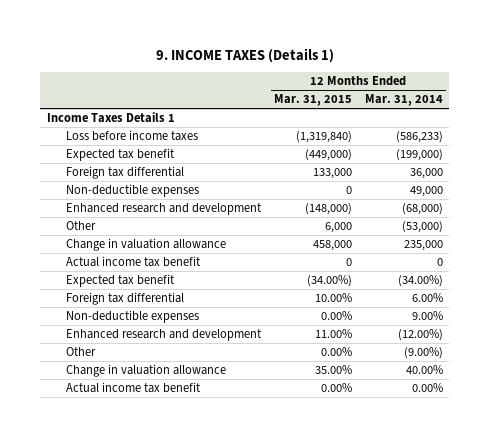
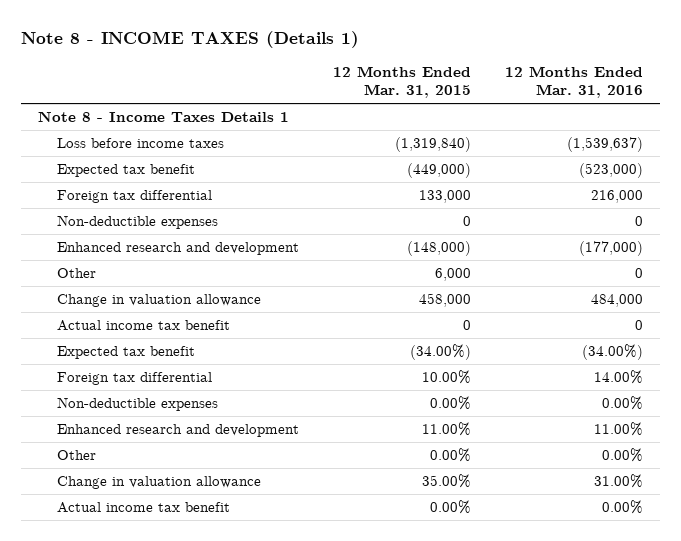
[155,47,334,63] 9. INCOME TAXES (Details 1) -> [21,31,360,49] Note 8 - INCOME TAXES (Details 1)
[364,94,443,107] Mar. 31, 2014 -> none
none -> [504,66,643,99] 12 Months Ended Mar. 31, 2016
[46,112,175,124] Income Taxes Details 1 -> [37,111,289,123] Note 8 - Income Taxes Details 1

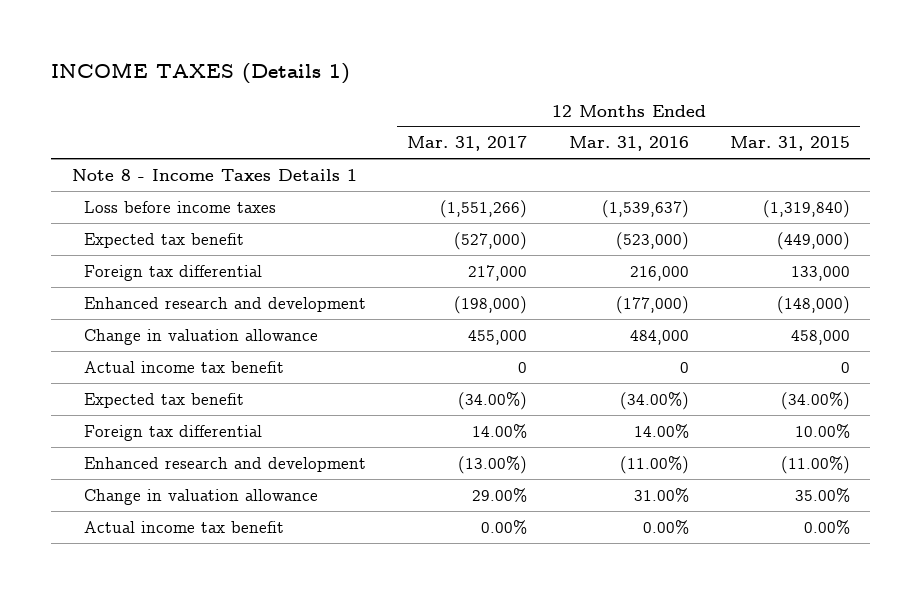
[21,31,360,49] Note 8 - INCOME TAXES (Details 1) -> [51,61,351,84] INCOME TAXES (Details 1)
none -> [407,136,528,152] Mar. 31, 2017
[57,215,219,230] Non-deductible expenses -> none
[57,268,97,279] Other -> none
[57,397,219,412] Non-deductible expenses -> none
[57,450,97,461] Other -> none
[422,422,472,437] 11.00% -> [780,455,850,474] (11.00%)
[593,422,643,437] 11.00% -> [619,455,689,474] (11.00%)

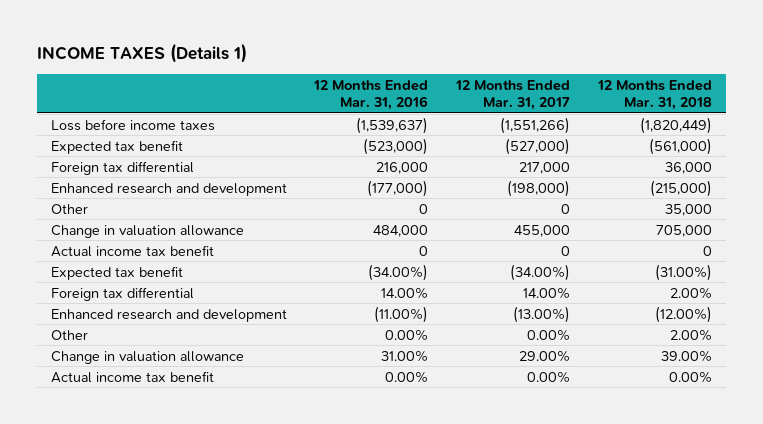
[729,136,850,152] Mar. 31, 2015 -> none
none -> [597,79,713,111] 12 Months Ended Mar. 31, 2018
[71,168,357,181] Note 8 - Income Taxes Details 1 -> none
none -> [50,203,88,214] Other
none -> [50,329,88,340] Other

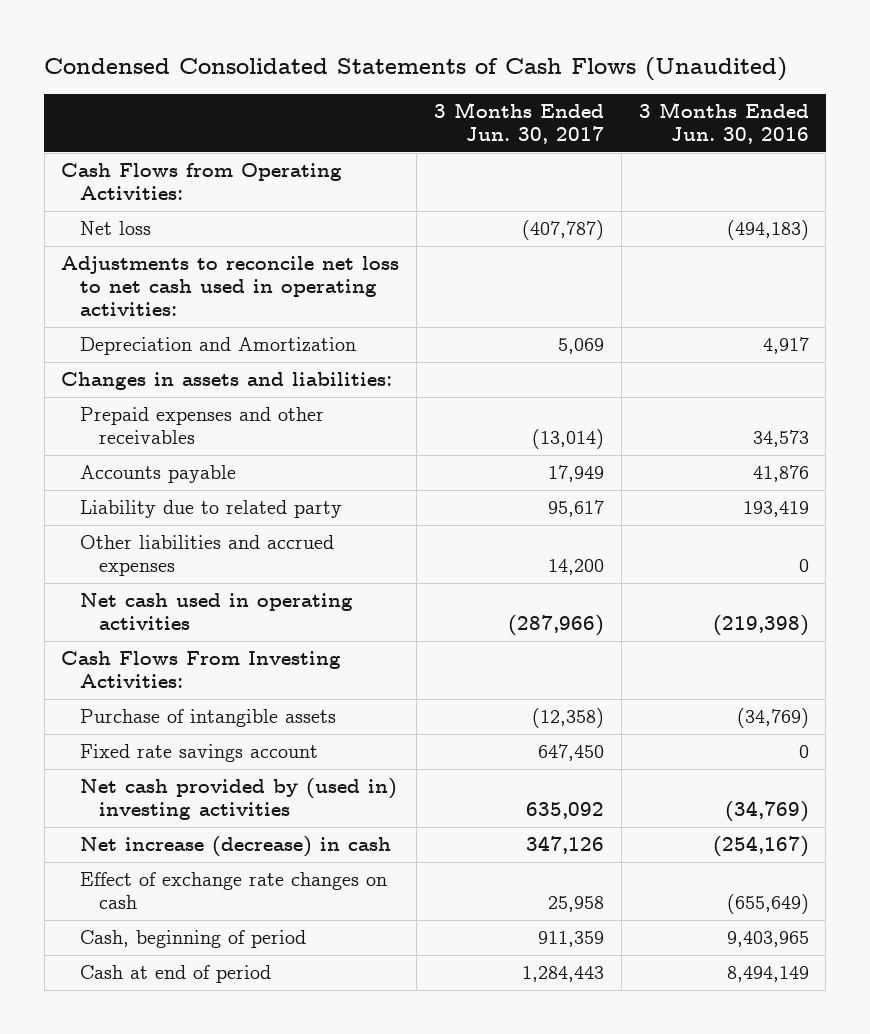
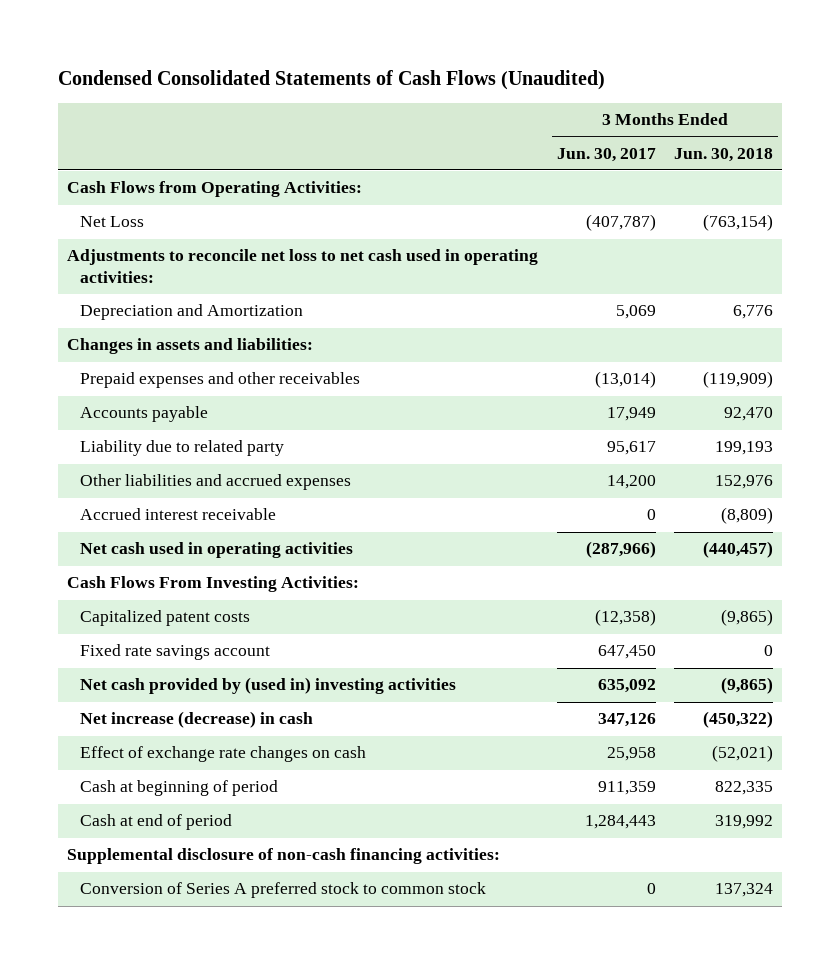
[638,101,809,145] 3 Months Ended Jun. 30, 2016 -> none
none -> [673,147,773,162] Jun. 30, 2018
[80,220,152,235] Net loss -> [80,216,145,228] Net Loss
none -> [80,508,277,521] Accrued interest receivable
[80,708,337,727] Purchase of intangible assets -> [80,610,251,627] Capitalized patent costs
[80,929,307,948] Cash, beginning of period -> [80,780,279,797] Cash at beginning of period
none -> [67,848,501,865] Supplemental disclosure of non-cash financing activities:
none -> [80,882,487,899] Conversion of Series A preferred stock to common stock

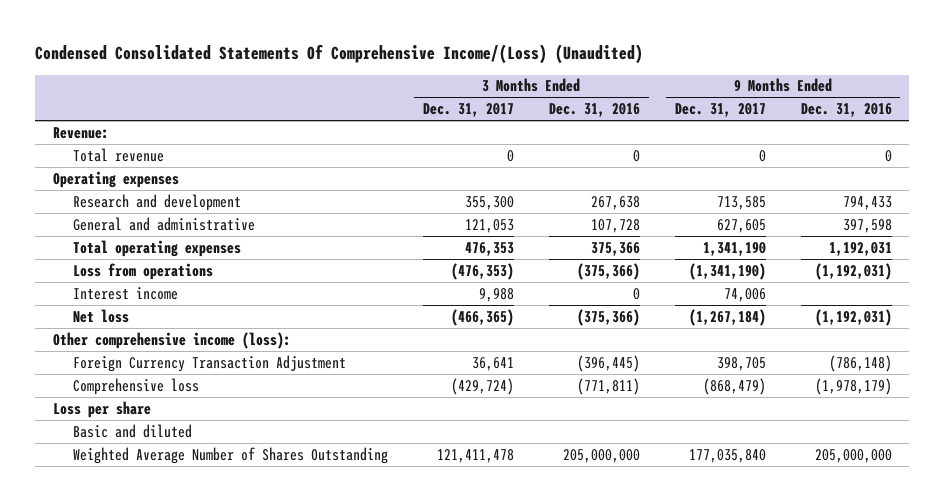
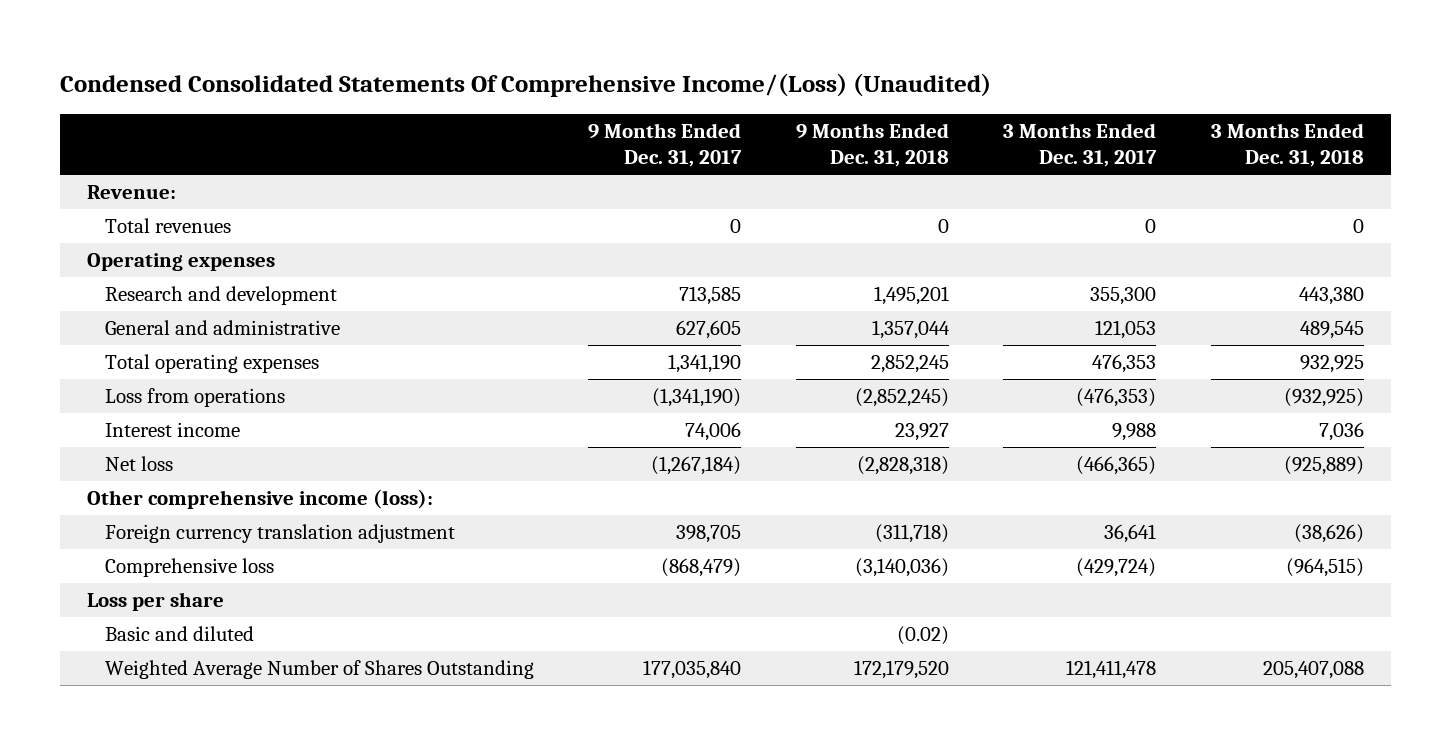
[548,103,640,118] Dec. 31, 2016 -> none
[800,103,892,118] Dec. 31, 2016 -> none
none -> [795,122,949,168] 9 Months Ended Dec. 31, 2018
none -> [1211,122,1365,168] 3 Months Ended Dec. 31, 2018
[72,147,164,162] Total revenue -> [104,218,231,234] Total revenues
[72,354,346,372] Foreign Currency Transaction Adjustment -> [104,524,455,544] Foreign currency translation adjustment

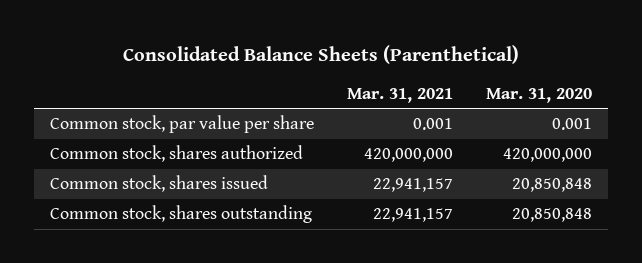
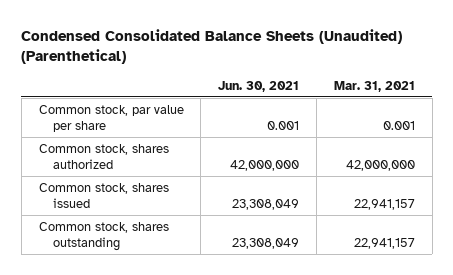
[123,44,520,64] Consolidated Balance Sheets (Parenthetical) -> [21,29,403,65] Condensed Consolidated Balance Sheets (Unaudited) (Parenthetical)
[485,87,592,103] Mar. 31, 2020 -> none
none -> [218,80,300,92] Jun. 30, 2021
[364,148,454,163] 420,000,000 -> [345,160,415,172] 42,000,000

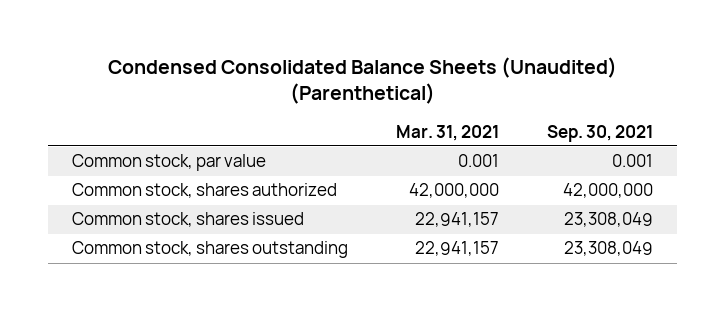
[218,80,300,92] Jun. 30, 2021 -> none
none -> [547,124,654,142] Sep. 30, 2021
[38,104,184,133] Common stock, par value per share -> [71,154,266,172] Common stock, par value

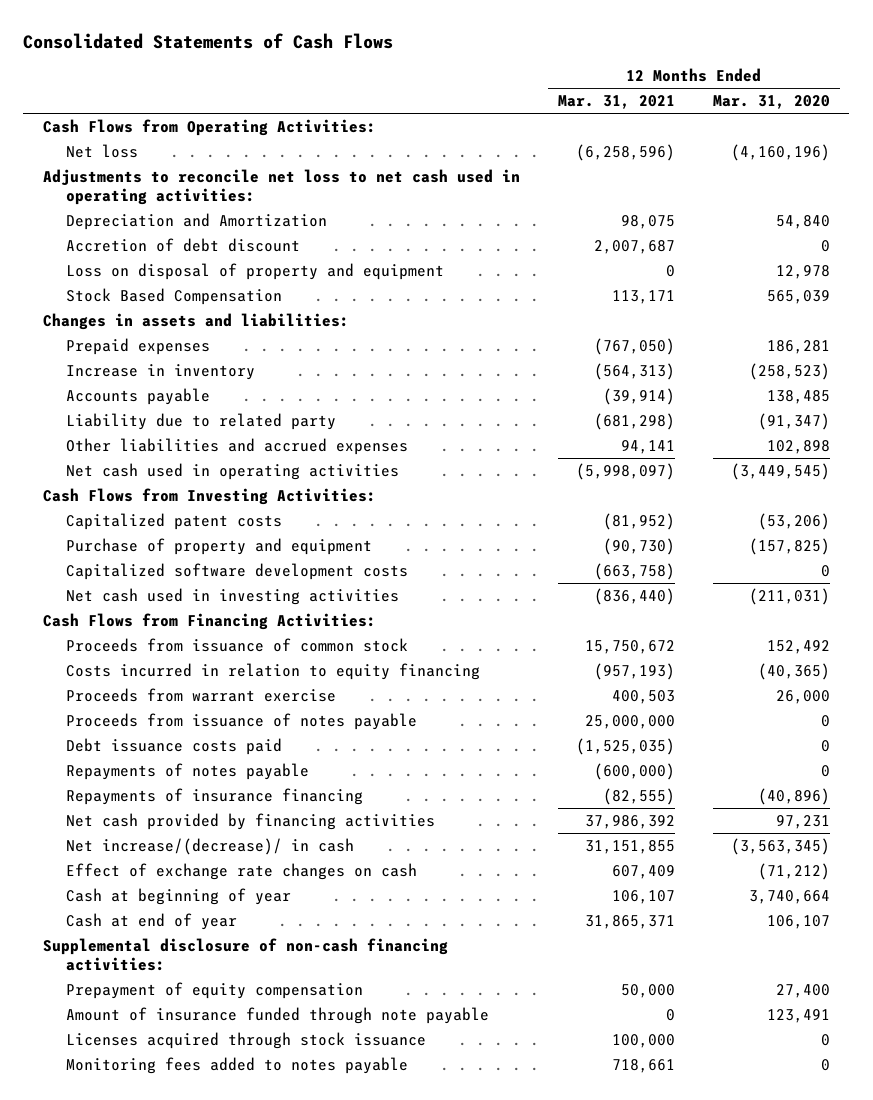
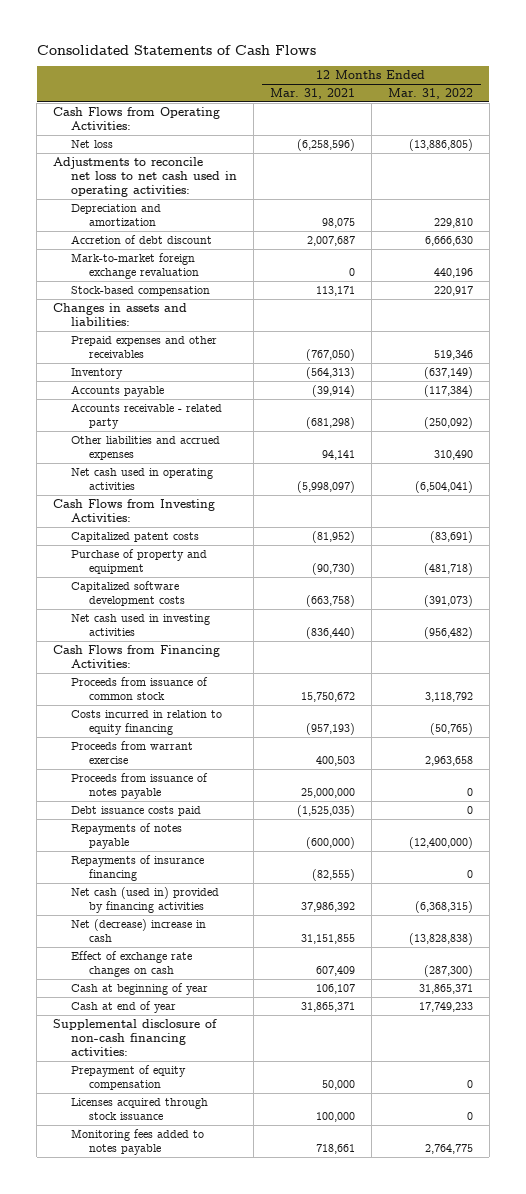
[713,95,831,110] Mar. 31, 2020 -> none
none -> [387,87,473,99] Mar. 31, 2022
[66,213,328,231] Depreciation and Amortization -> [71,203,162,226] Depreciation and amortization
[66,263,445,281] Loss on disposal of property and equipment -> none
none -> [71,252,199,279] Mark-to-market foreign exchange revaluation
[66,288,283,306] Stock Based Compensation -> [71,285,211,296] Stock-based compensation
[66,338,211,356] Prepaid expenses -> [71,335,218,358] Prepaid expenses and other receivables
[66,364,256,381] Increase in inventory -> [71,367,124,379] Inventory
[66,413,337,431] Liability due to related party -> [71,402,223,429] Accounts receivable - related party
[66,813,436,831] Net cash provided by financing activities -> [71,886,220,913] Net cash (used in) provided by financing activities
[66,838,355,856] Net increase/(decrease)/ in cash -> [71,918,207,942] Net (decrease) increase in cash
[66,1007,490,1025] Amount of insurance funded through note payable -> none

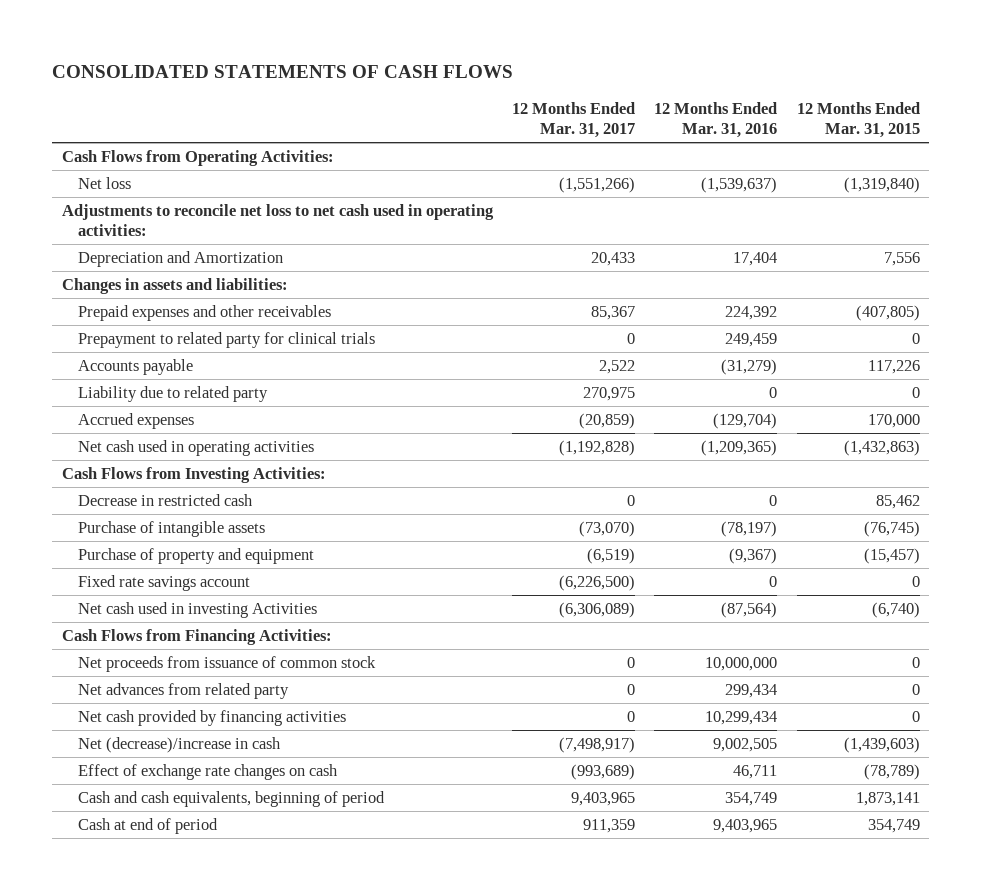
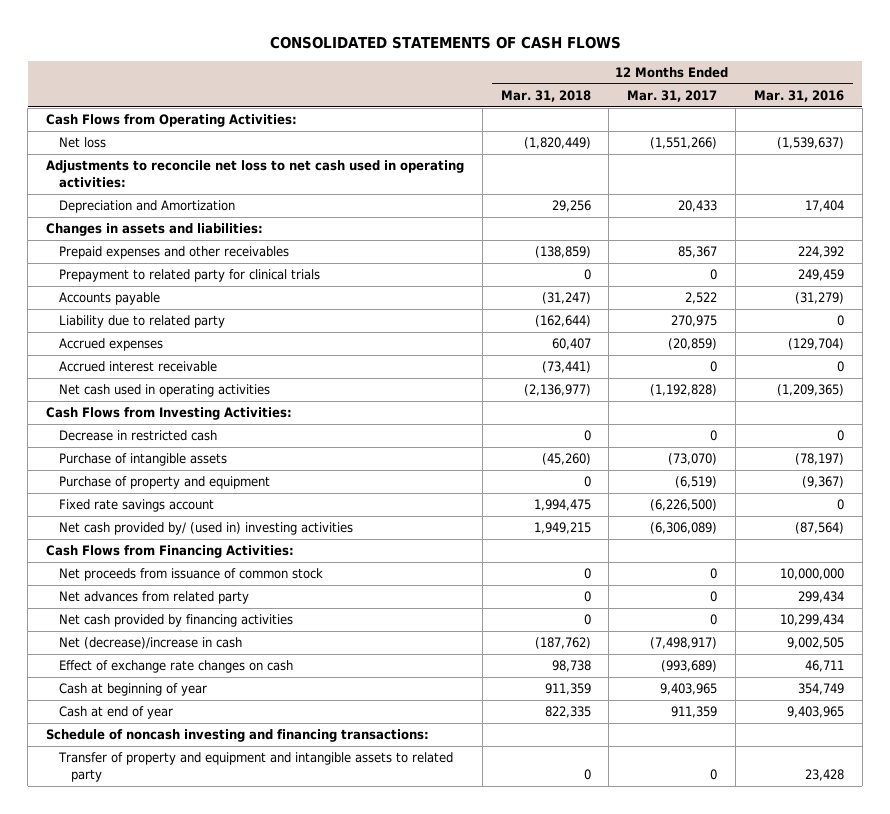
[796,101,920,139] 12 Months Ended Mar. 31, 2015 -> none
none -> [500,90,591,103] Mar. 31, 2018
none -> [58,361,217,373] Accrued interest receivable
[78,601,318,618] Net cash used in investing Activities -> [58,522,353,536] Net cash provided by/ (used in) investing activities
[78,790,386,807] Cash and cash equivalents, beginning of period -> [58,683,207,697] Cash at beginning of year
[78,817,219,834] Cash at end of period -> [58,706,173,720] Cash at end of year
none -> [46,729,430,743] Schedule of noncash investing and financing transactions:
none -> [57,752,453,782] Transfer of property and equipment and intangible assets to related party

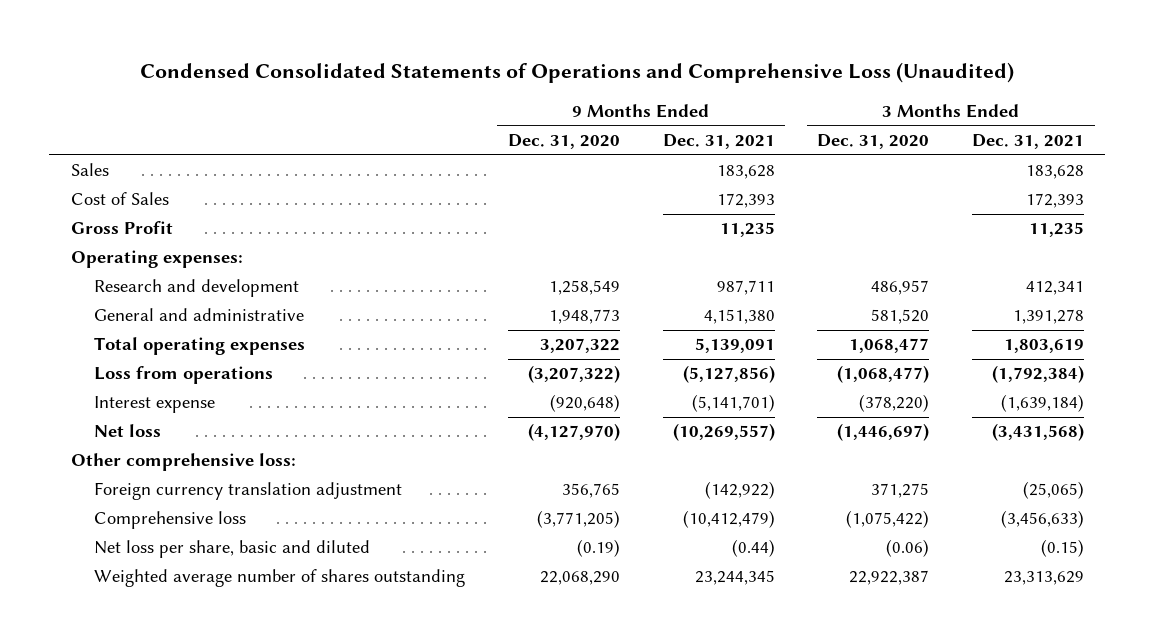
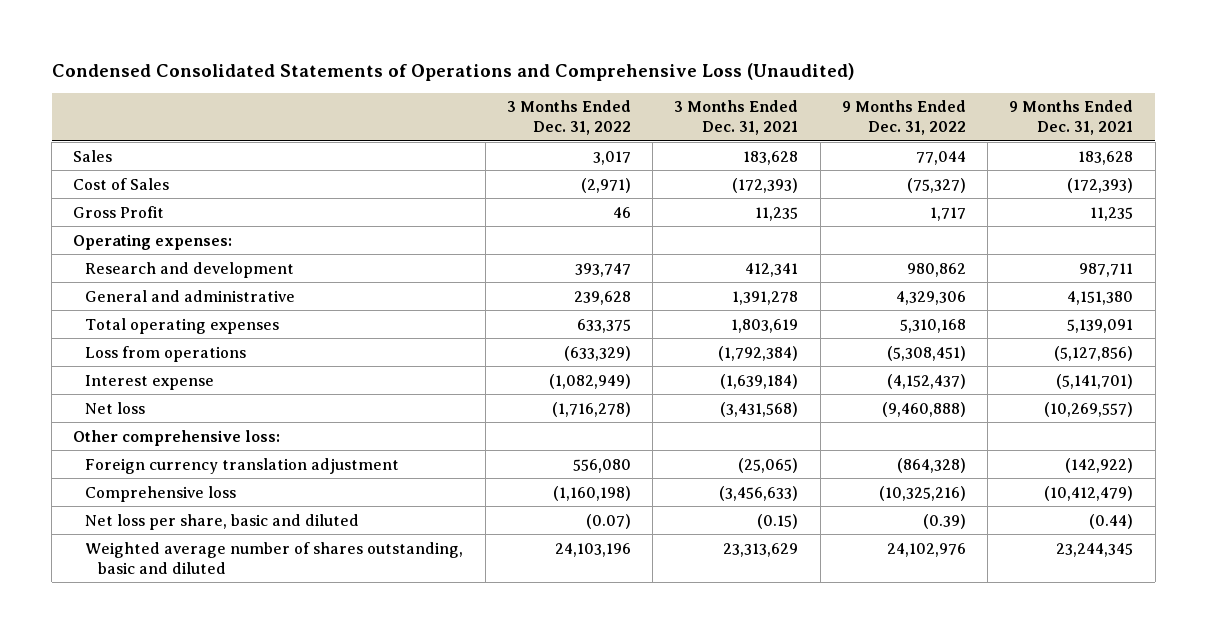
[507,134,620,150] Dec. 31, 2020 -> none
[817,134,930,150] Dec. 31, 2020 -> none
none -> [506,100,631,136] 3 Months Ended Dec. 31, 2022
none -> [841,100,966,136] 9 Months Ended Dec. 31, 2022
[716,193,775,209] 172,393 -> [1067,177,1134,193] (172,393)
[1026,193,1085,209] 172,393 -> [732,177,799,193] (172,393)
[94,569,466,588] Weighted average number of shares outstanding -> [85,541,464,574] Weighted average number of shares outstanding, basic and diluted

